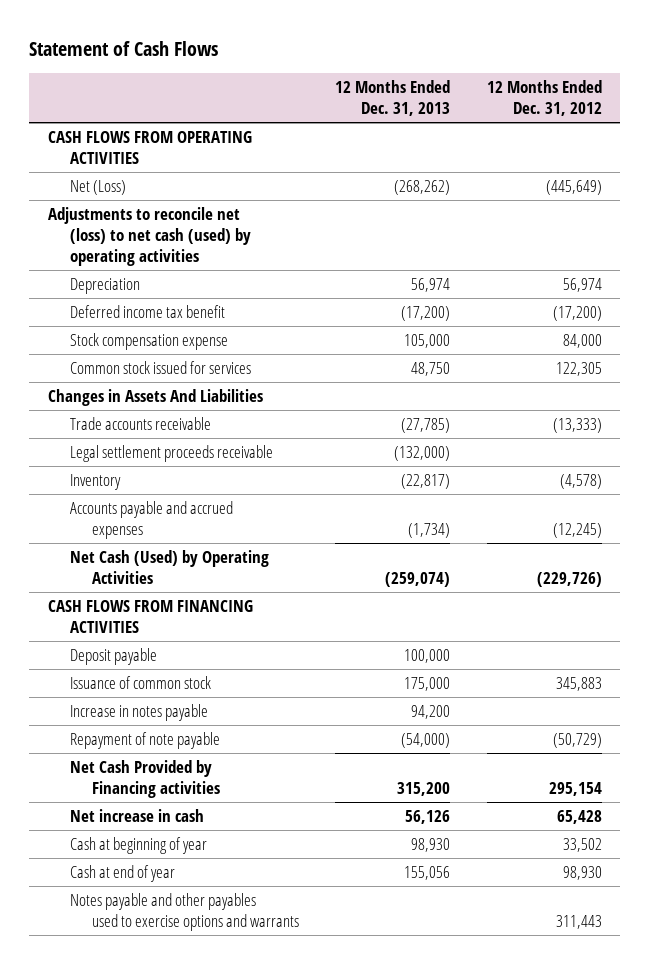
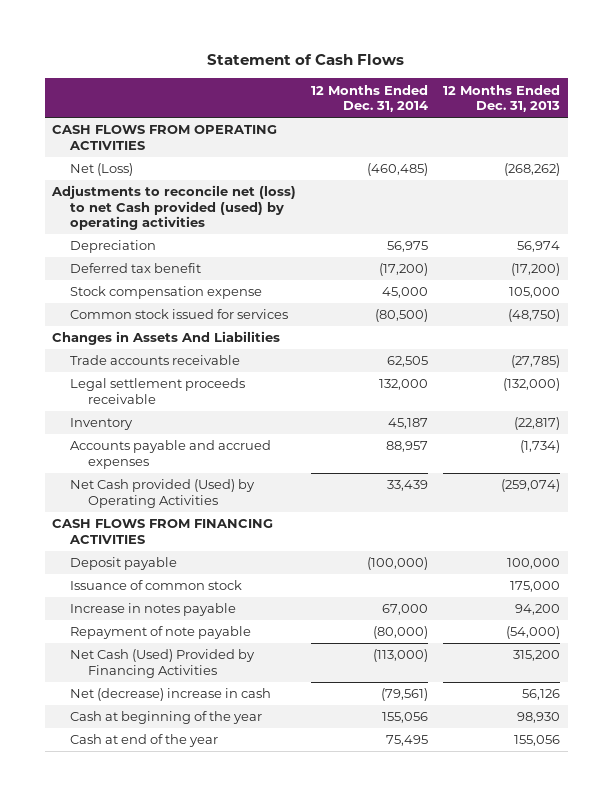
[486,80,602,117] 12 Months Ended Dec. 31, 2012 -> none
none -> [311,84,429,113] 12 Months Ended Dec. 31, 2014
[47,207,251,267] Adjustments to reconcile net (loss) to net cash (used) by operating activities -> [51,185,297,231] Adjustments to reconcile net (loss) to net Cash provided (used) by operating activities
[69,305,225,319] Deferred income tax benefit -> [70,263,202,274] Deferred tax benefit
[411,362,451,377] 48,750 -> [508,309,561,323] (48,750)
[69,550,269,585] Net Cash (Used) by Operating Activities -> [70,479,256,508] Net Cash provided (Used) by Operating Activities
[69,893,299,932] Notes payable and other payables used to exercise options and warrants -> none
[69,760,220,799] Net Cash Provided by Financing activities -> [70,649,256,678] Net Cash (Used) Provided by Financing Activities
[69,809,204,823] Net increase in cash -> [70,688,272,702] Net (decrease) increase in cash
[69,837,207,855] Cash at beginning of year -> [70,711,263,725] Cash at beginning of the year
[69,865,175,883] Cash at end of year -> [70,734,219,748] Cash at end of the year

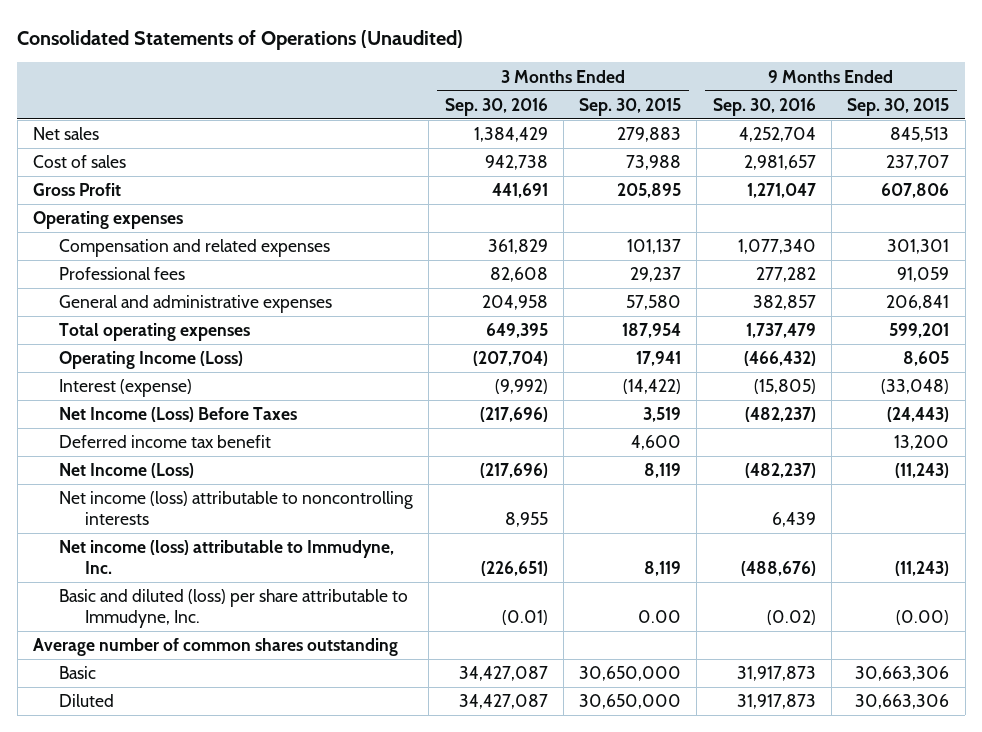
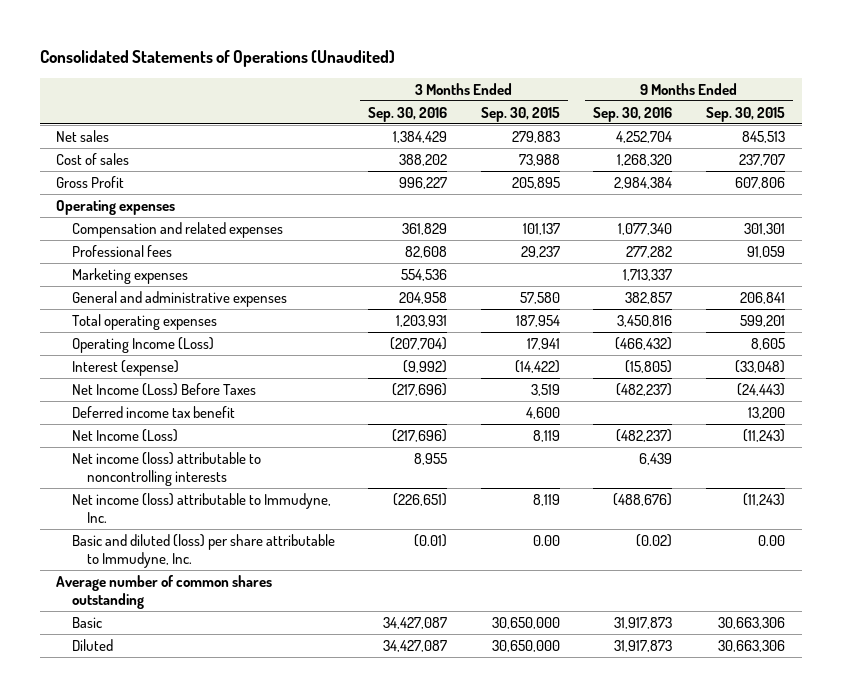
[484,155,548,171] 942,738 -> [399,154,448,167] 388,202
[743,155,816,171] 2,981,657 -> [617,154,673,167] 1,268,320
[491,183,548,199] 441,691 -> [399,177,448,190] 996,227
[746,183,816,199] 1,271,047 -> [614,177,673,190] 2,984,384
none -> [71,268,188,285] Marketing expenses
[485,323,548,339] 649,395 -> [396,315,448,328] 1,203,931
[745,323,816,339] 1,737,479 -> [617,315,673,328] 3,450,816
[896,610,950,626] (0.00) -> [757,535,785,547] 0.00

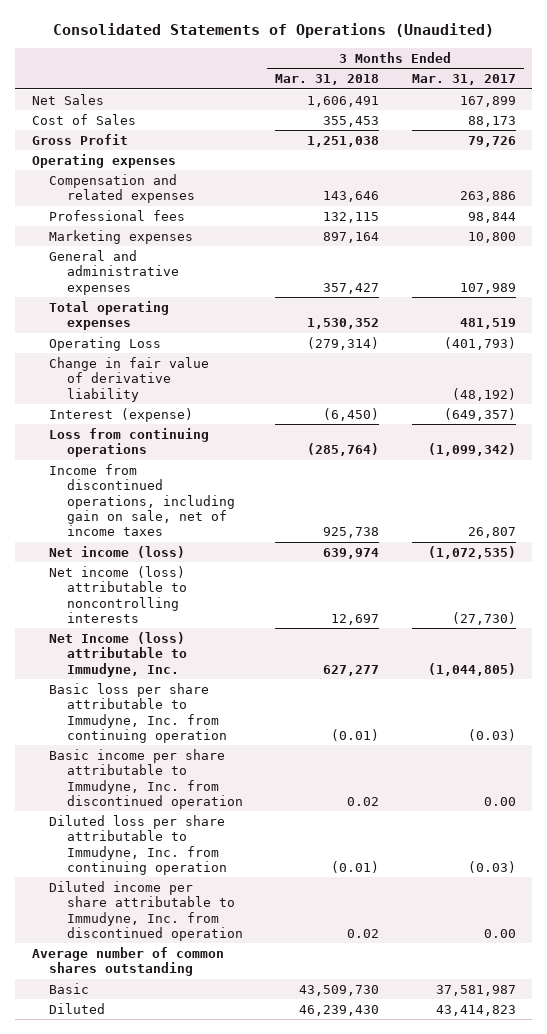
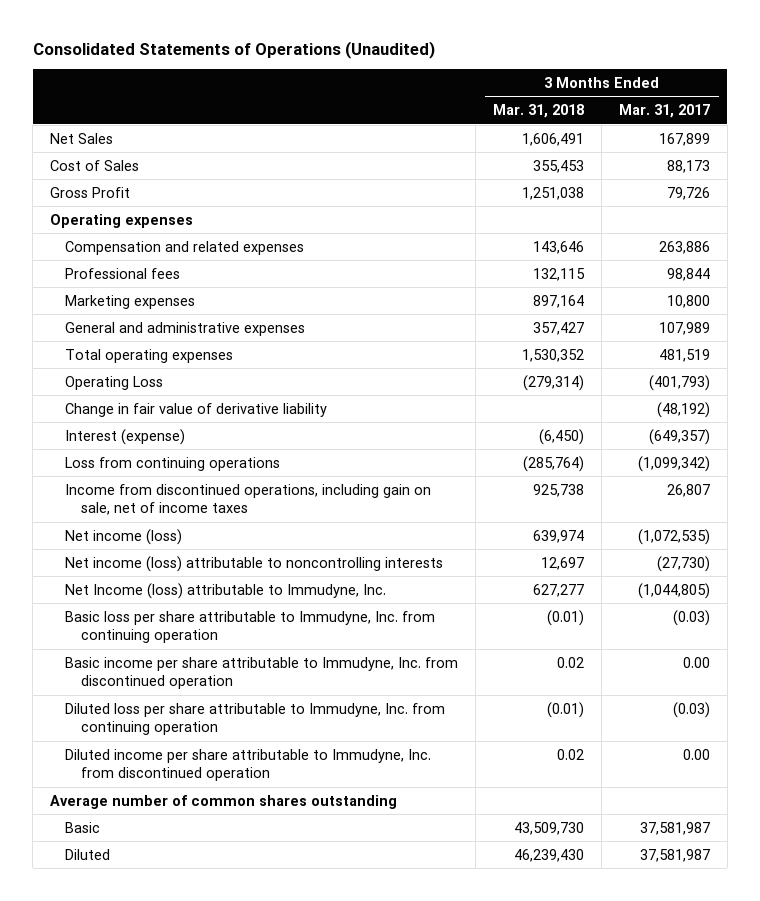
[435,1004,516,1016] 43,414,823 -> [640,848,711,862] 37,581,987

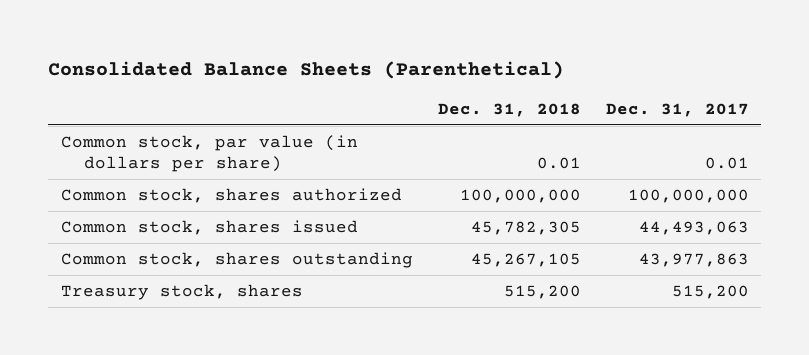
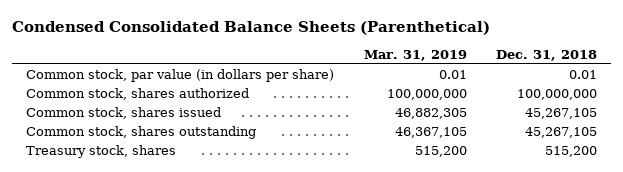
[48,61,565,80] Consolidated Balance Sheets (Parenthetical) -> [11,20,490,35] Condensed Consolidated Balance Sheets (Parenthetical)
[605,102,749,117] Dec. 31, 2017 -> none
none -> [363,50,467,62] Mar. 31, 2019
[470,221,581,236] 45,782,305 -> [524,108,597,120] 45,267,105

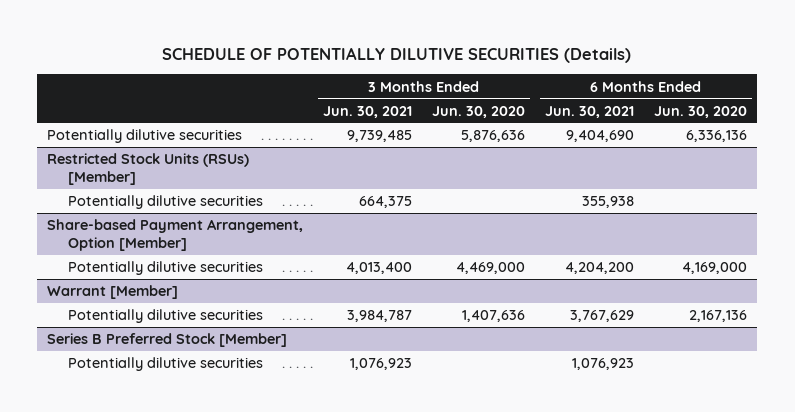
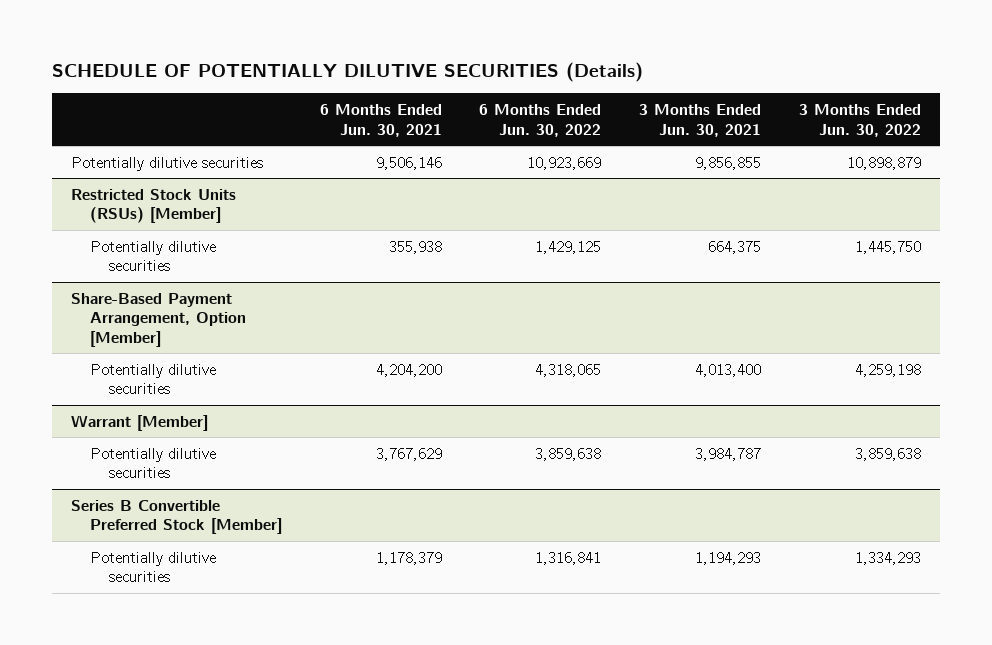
[432,105,526,118] Jun. 30, 2020 -> none
[654,105,748,118] Jun. 30, 2020 -> none
none -> [479,104,602,137] 6 Months Ended Jun. 30, 2022
none -> [798,104,921,137] 3 Months Ended Jun. 30, 2022
[347,130,413,143] 9,739,485 -> [695,156,762,170] 9,856,855
[566,130,635,143] 9,404,690 -> [375,156,442,170] 9,506,146
[47,219,304,251] Share-based Payment Arrangement, Option [Member] -> [71,292,246,347] Share-Based Payment Arrangement, Option [Member]
[47,333,288,348] Series B Preferred Stock [Member] -> [71,499,282,535] Series B Convertible Preferred Stock [Member]
[350,358,413,371] 1,076,923 -> [695,551,762,565] 1,194,293
[572,358,635,371] 1,076,923 -> [375,551,442,565] 1,178,379

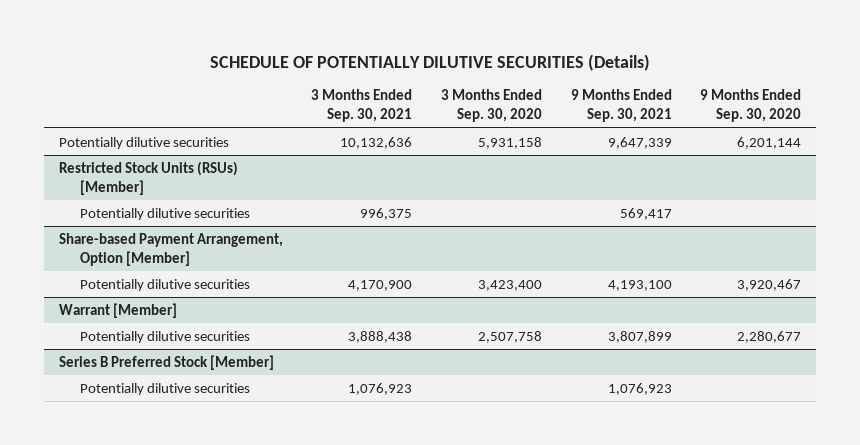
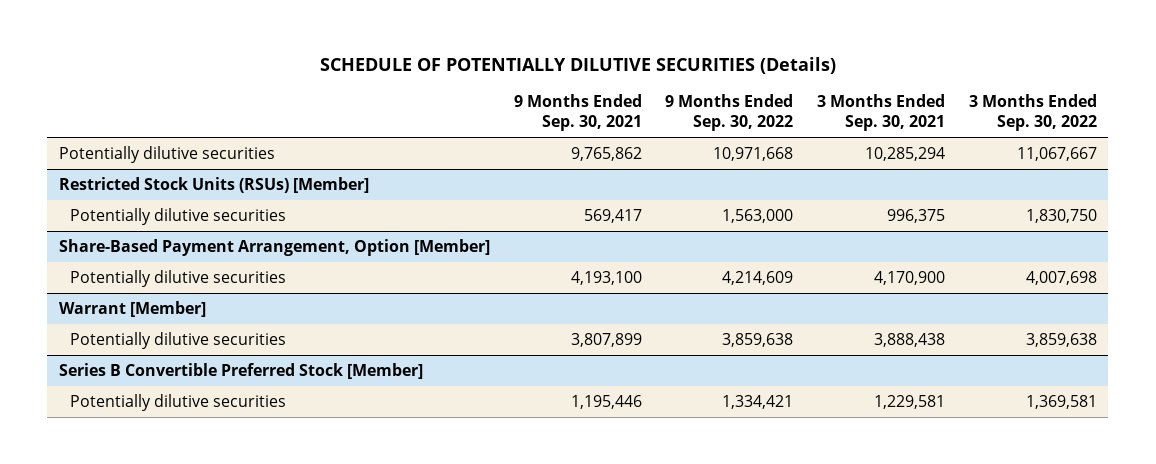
[440,89,542,123] 3 Months Ended Sep. 30, 2020 -> none
[700,89,802,123] 9 Months Ended Sep. 30, 2020 -> none
none -> [665,94,794,132] 9 Months Ended Sep. 30, 2022
none -> [968,94,1097,132] 3 Months Ended Sep. 30, 2022
[340,136,413,149] 10,132,636 -> [864,147,945,162] 10,285,294
[607,136,672,149] 9,647,339 -> [570,147,642,162] 9,765,862
[58,232,283,266] Share-based Payment Arrangement, Option [Member] -> [58,239,490,257] Share-Based Payment Arrangement, Option [Member]
[58,354,274,370] Series B Preferred Stock [Member] -> [58,363,423,380] Series B Convertible Preferred Stock [Member]
[348,382,413,395] 1,076,923 -> [873,395,945,410] 1,229,581
[607,382,672,395] 1,076,923 -> [570,395,642,410] 1,195,446

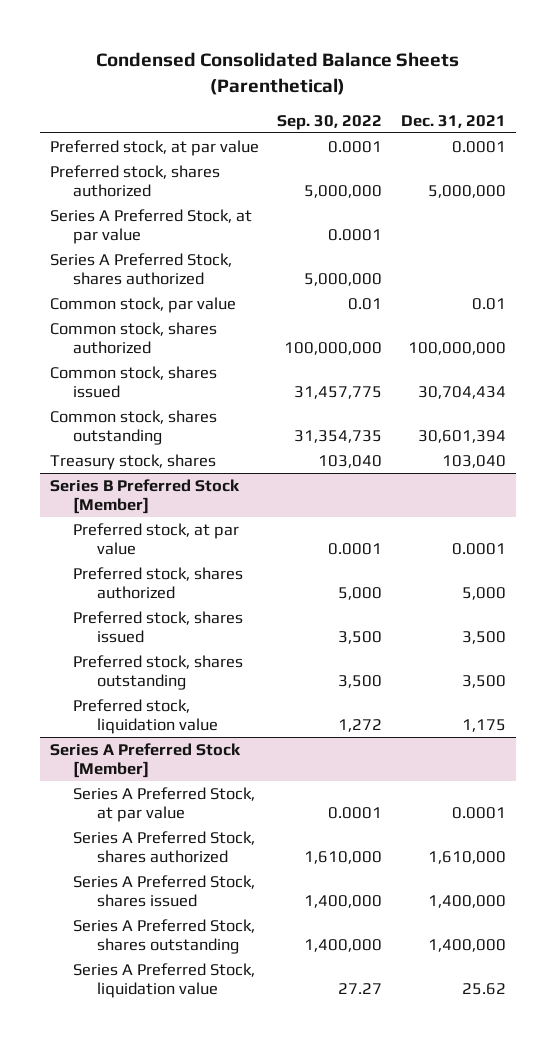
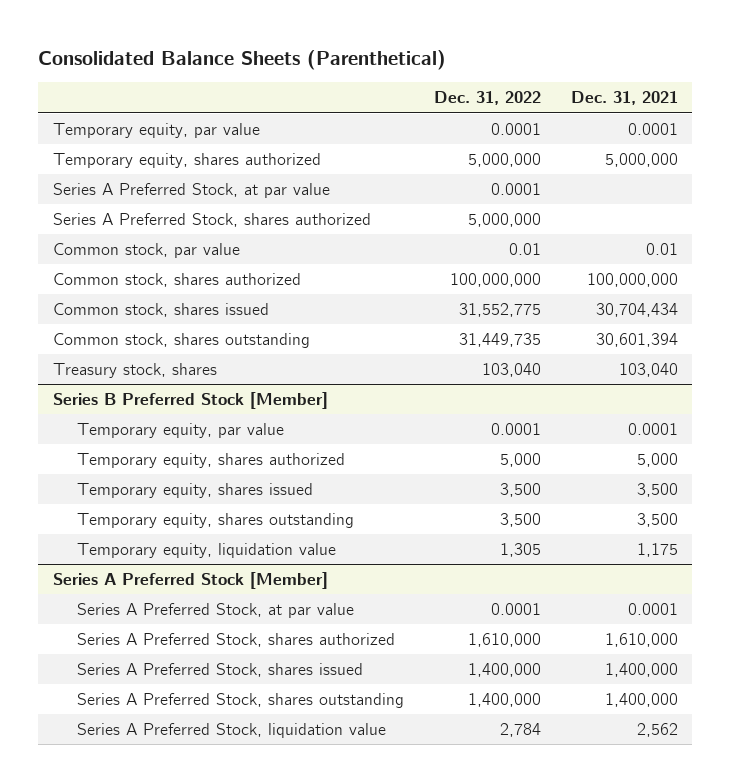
[95,51,459,95] Condensed Consolidated Balance Sheets (Parenthetical) -> [38,49,447,70] Consolidated Balance Sheets (Parenthetical)
[277,114,383,130] Sep. 30, 2022 -> none
none -> [433,91,541,106] Dec. 31, 2022
[49,139,259,156] Preferred stock, at par value -> [53,123,261,139] Temporary equity, par value
[49,164,220,197] Preferred stock, shares authorized -> [53,153,322,169] Temporary equity, shares authorized
[73,522,240,555] Preferred stock, at par value -> [77,423,285,439] Temporary equity, par value
[73,566,244,599] Preferred stock, shares authorized -> [77,453,346,469] Temporary equity, shares authorized
[73,610,244,643] Preferred stock, shares issued -> [77,483,314,499] Temporary equity, shares issued
[73,654,244,690] Preferred stock, shares outstanding -> [77,513,355,529] Temporary equity, shares outstanding
[73,698,218,734] Preferred stock, liquidation value -> [77,543,337,559] Temporary equity, liquidation value
[462,982,507,995] 25.62 -> [636,723,678,738] 2,562

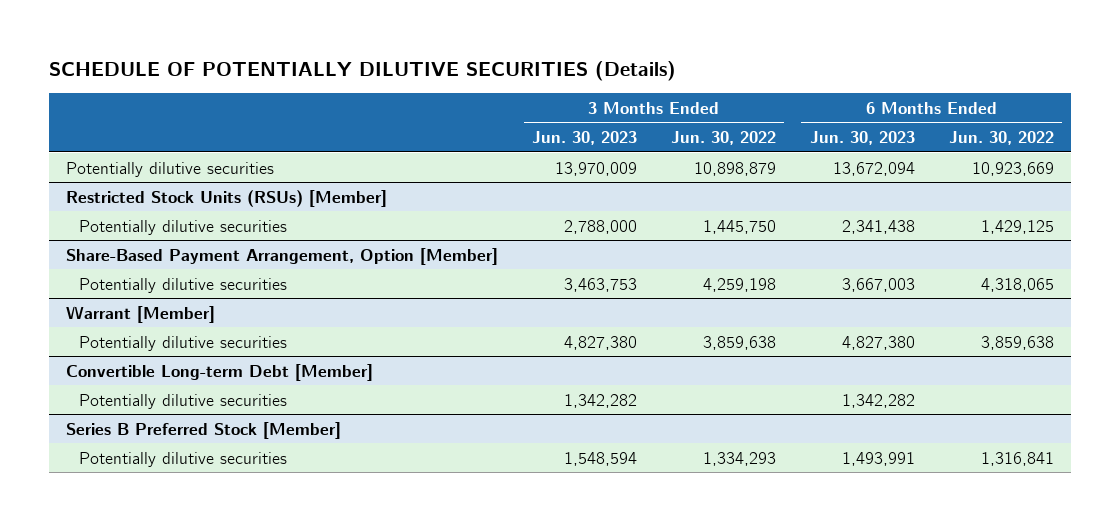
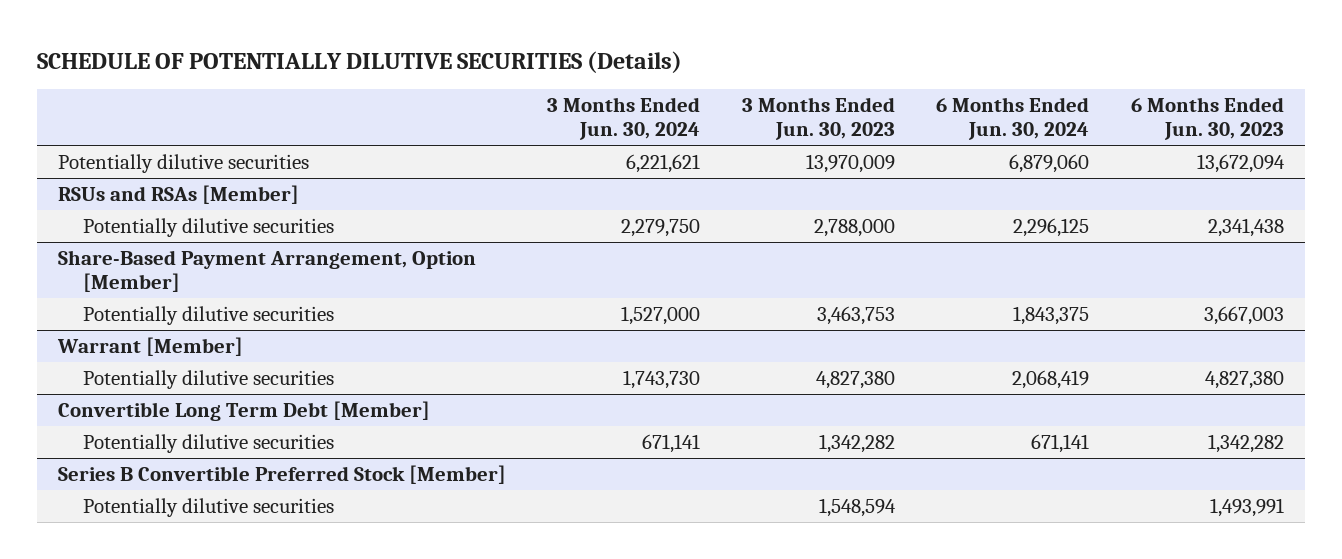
[670,131,776,146] Jun. 30, 2022 -> none
[948,131,1054,146] Jun. 30, 2022 -> none
none -> [547,97,701,141] 3 Months Ended Jun. 30, 2024
none -> [936,97,1090,141] 6 Months Ended Jun. 30, 2024
[66,189,388,207] Restricted Stock Units (RSUs) [Member] -> none
none -> [57,184,299,204] RSUs and RSAs [Member]
[66,363,374,381] Convertible Long-term Debt [Member] -> [57,400,430,421] Convertible Long Term Debt [Member]
[66,421,342,439] Series B Preferred Stock [Member] -> [57,464,506,484] Series B Convertible Preferred Stock [Member]

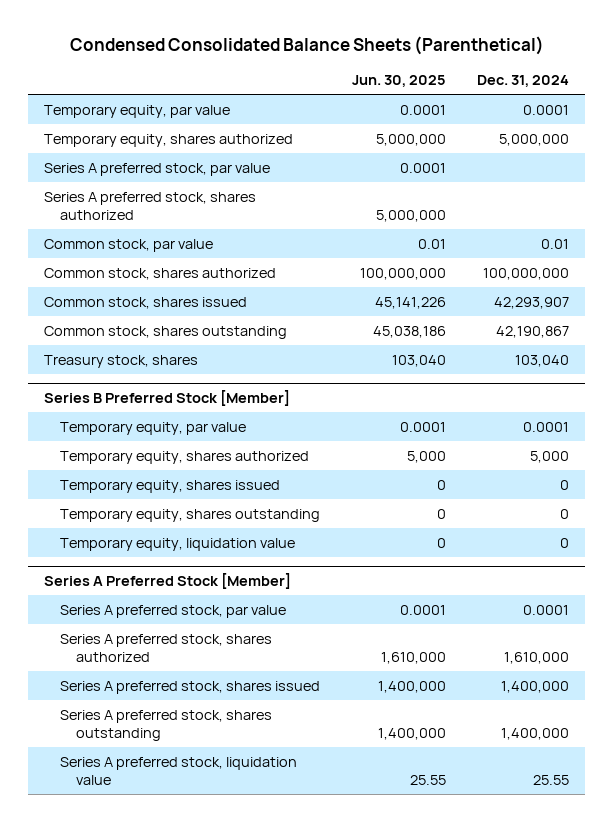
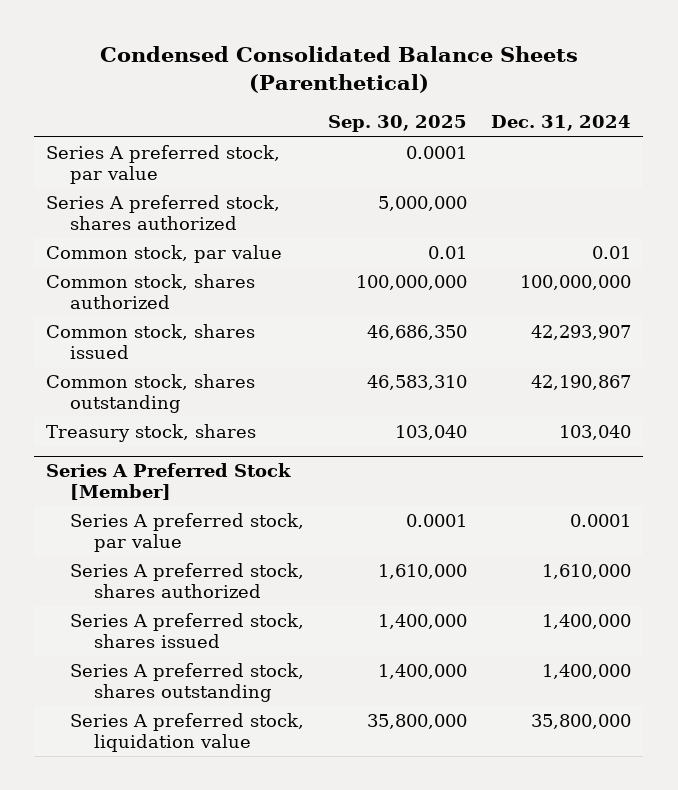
[351,75,446,88] Jun. 30, 2025 -> none
none -> [328,115,468,133] Sep. 30, 2025
[43,104,230,118] Temporary equity, par value -> none
[43,133,293,147] Temporary equity, shares authorized -> none
[43,390,290,407] Series B Preferred Stock [Member] -> none
[59,421,246,435] Temporary equity, par value -> none
[59,450,309,464] Temporary equity, shares authorized -> none
[59,479,280,493] Temporary equity, shares issued -> none
[59,508,320,522] Temporary equity, shares outstanding -> none
[59,537,295,551] Temporary equity, liquidation value -> none
[533,775,570,786] 25.55 -> [531,714,632,730] 35,800,000

